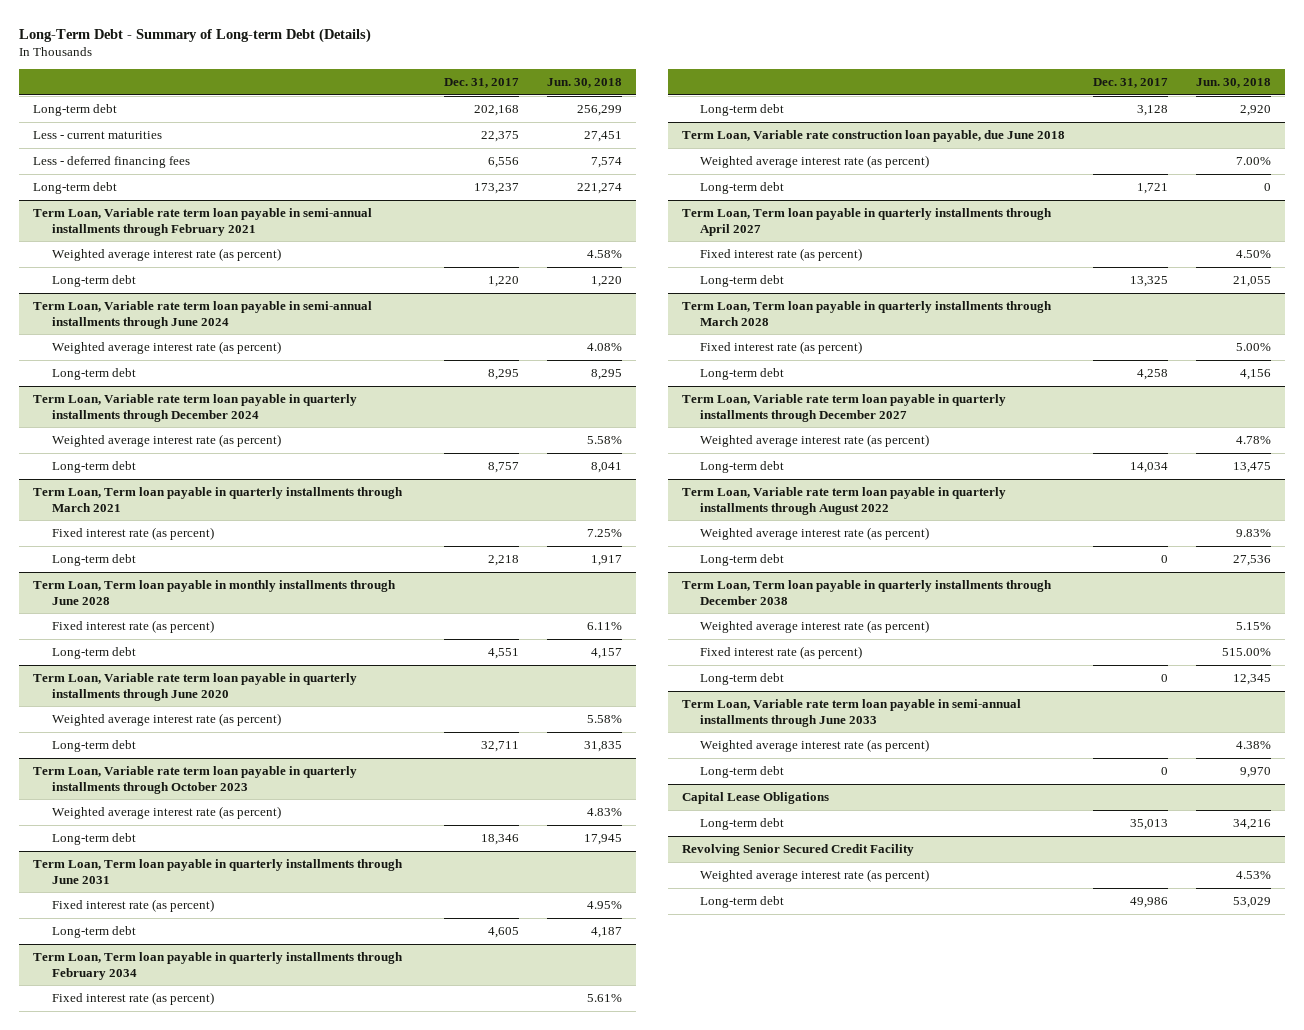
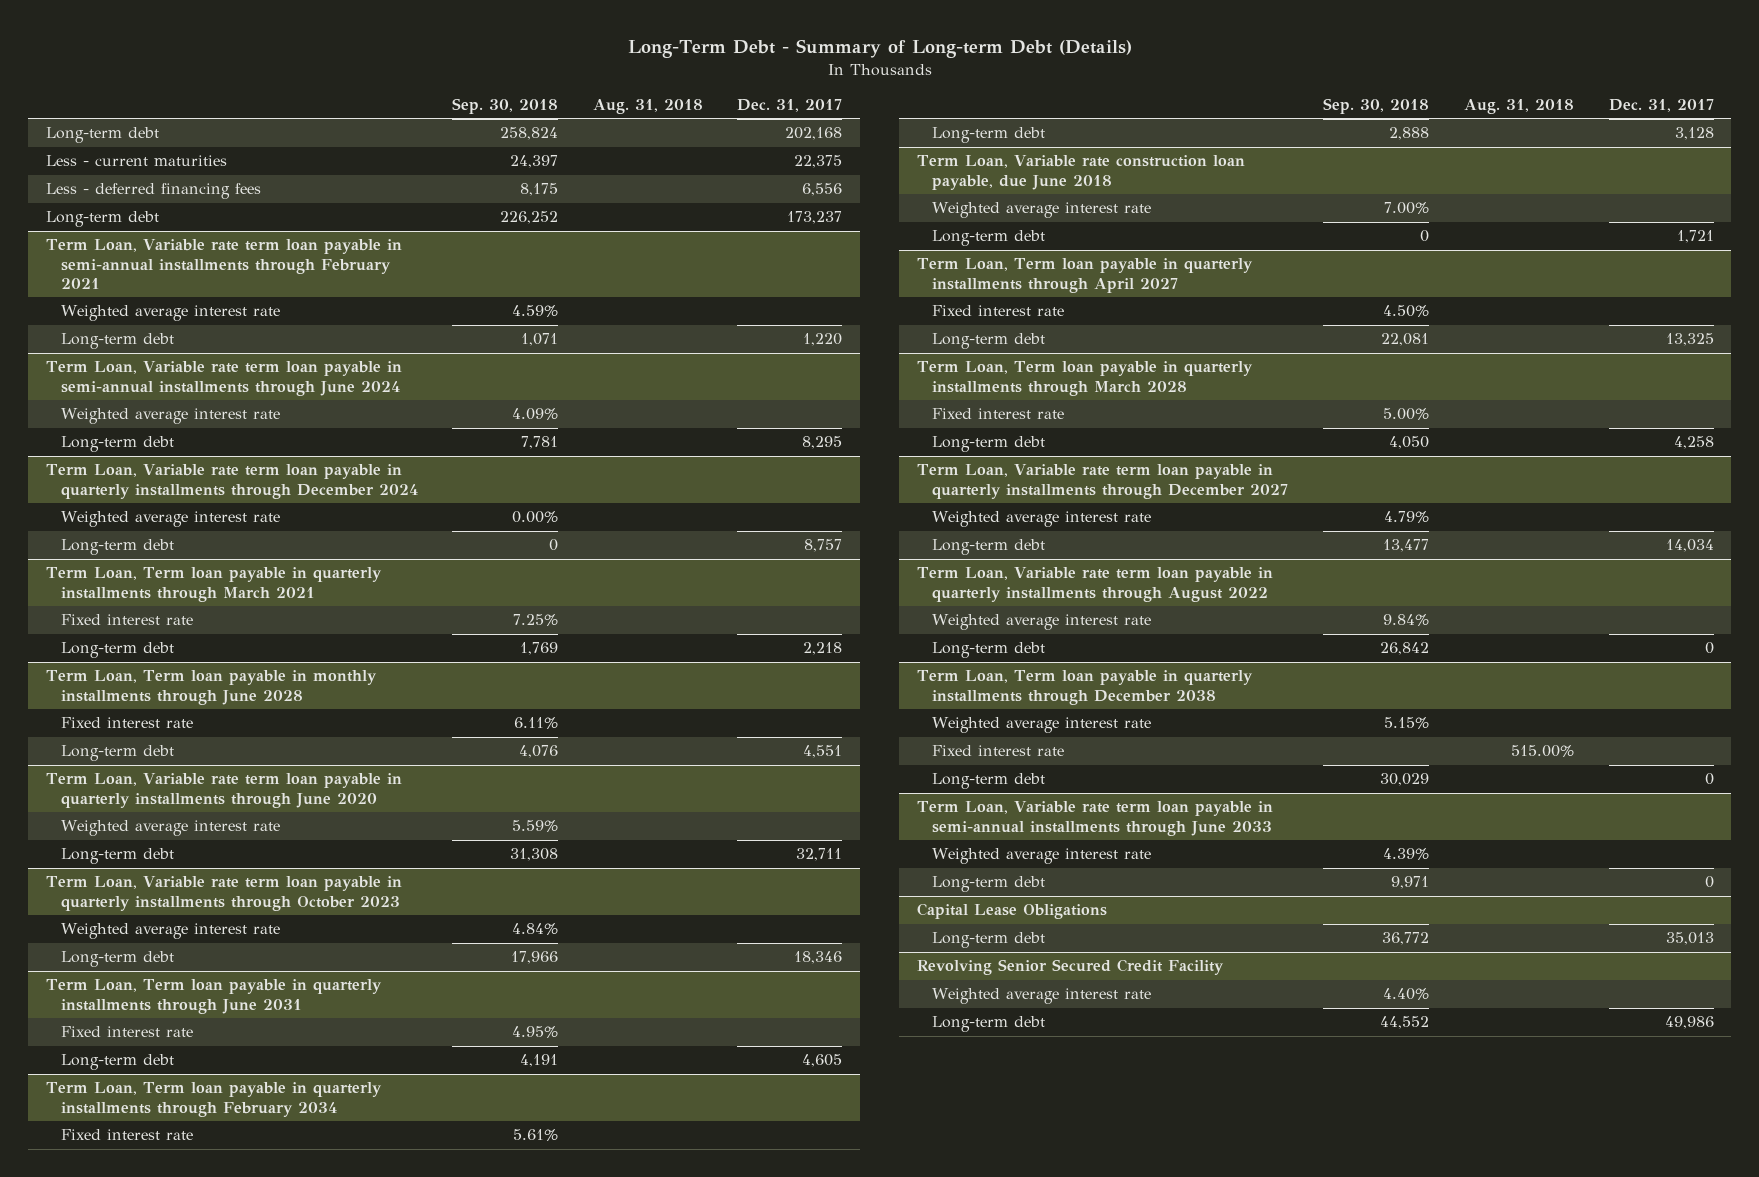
[547,78,623,89] Jun. 30, 2018 -> none
none -> [452,97,559,114] Sep. 30, 2018
none -> [592,98,703,114] Aug. 31, 2018
[51,247,281,261] Weighted average interest rate (as percent) -> [60,305,280,322] Weighted average interest rate
[51,340,281,354] Weighted average interest rate (as percent) -> [60,408,280,425] Weighted average interest rate
[51,433,281,447] Weighted average interest rate (as percent) -> [60,511,280,528] Weighted average interest rate
[51,526,214,540] Fixed interest rate (as percent) -> [60,614,193,626] Fixed interest rate
[51,619,214,633] Fixed interest rate (as percent) -> [60,717,193,729] Fixed interest rate
[51,712,281,726] Weighted average interest rate (as percent) -> [60,820,280,837] Weighted average interest rate
[51,805,281,819] Weighted average interest rate (as percent) -> [60,923,280,940] Weighted average interest rate
[51,898,214,912] Fixed interest rate (as percent) -> [60,1026,193,1038] Fixed interest rate
[51,991,214,1005] Fixed interest rate (as percent) -> [60,1129,193,1141] Fixed interest rate
[700,154,930,168] Weighted average interest rate (as percent) -> [931,202,1151,219] Weighted average interest rate
[700,247,863,261] Fixed interest rate (as percent) -> [931,305,1064,317] Fixed interest rate
[700,340,863,354] Fixed interest rate (as percent) -> [931,408,1064,420] Fixed interest rate
[700,433,930,447] Weighted average interest rate (as percent) -> [931,511,1151,528] Weighted average interest rate
[700,526,930,540] Weighted average interest rate (as percent) -> [931,614,1151,631] Weighted average interest rate
[700,619,930,633] Weighted average interest rate (as percent) -> [931,717,1151,734] Weighted average interest rate
[700,645,863,659] Fixed interest rate (as percent) -> [931,745,1064,757] Fixed interest rate
[700,738,930,752] Weighted average interest rate (as percent) -> [931,848,1151,865] Weighted average interest rate
[700,868,930,882] Weighted average interest rate (as percent) -> [931,988,1151,1005] Weighted average interest rate

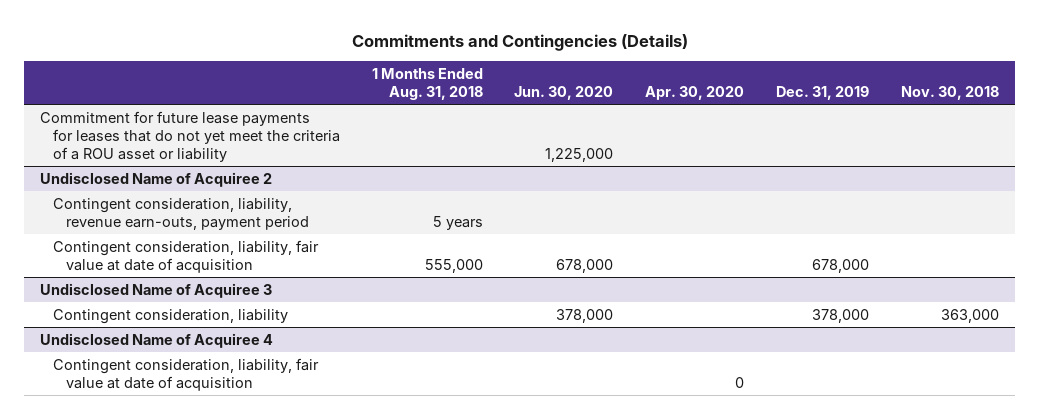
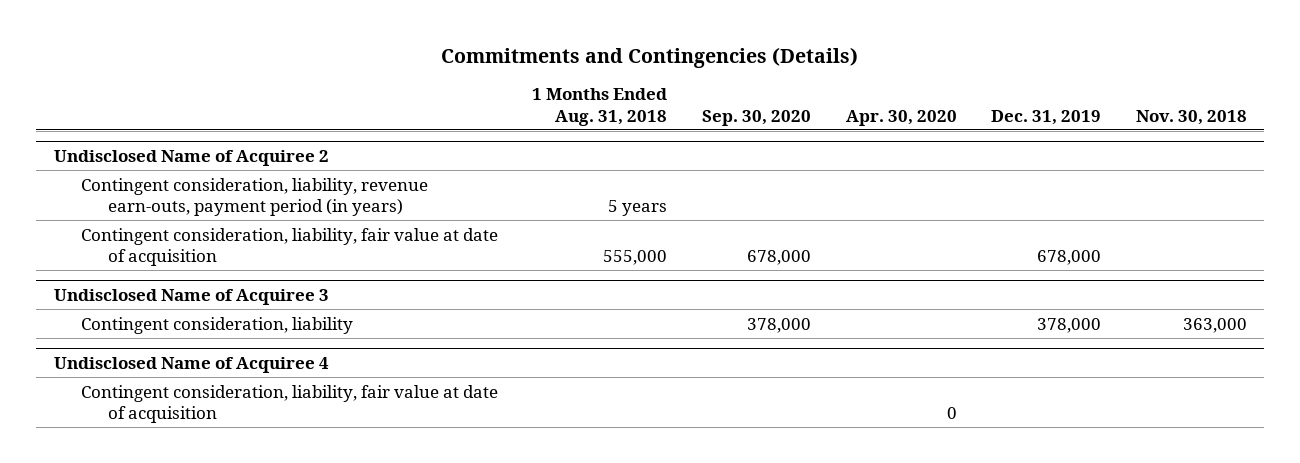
[514,86,614,101] Jun. 30, 2020 -> none
none -> [701,109,811,126] Sep. 30, 2020
[40,110,340,163] Commitment for future lease payments for leases that do not yet meet the criteria of a ROU asset or liability -> none
[52,197,309,230] Contingent consideration, liability, revenue earn-outs, payment period -> [80,177,428,216] Contingent consideration, liability, revenue earn-outs, payment period (in years)

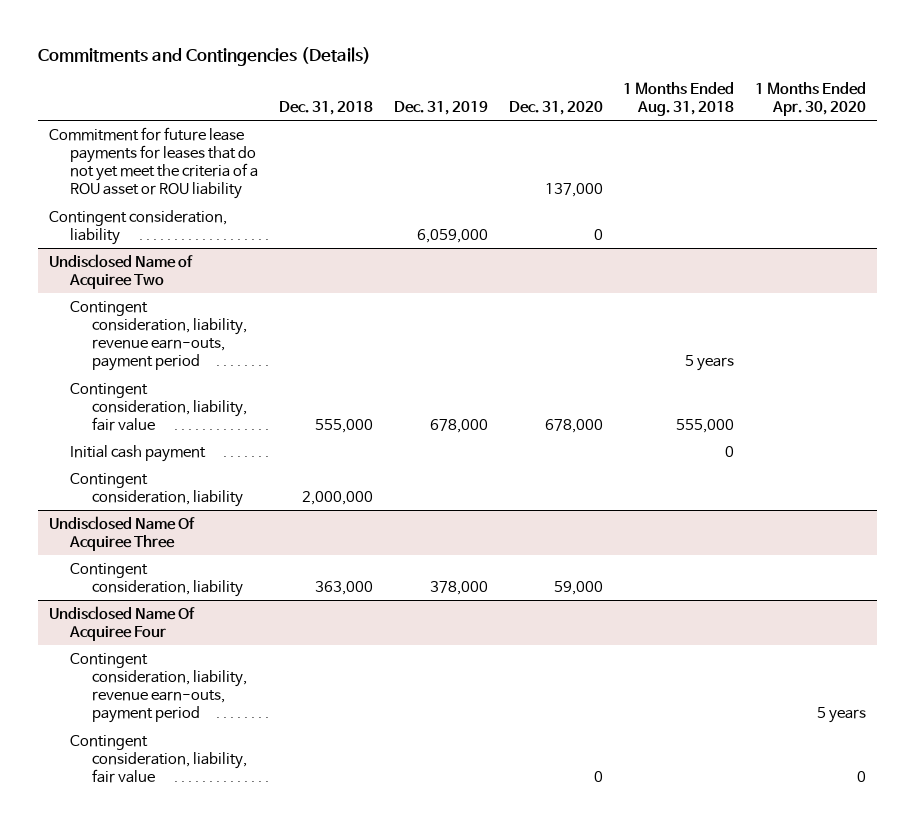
[701,109,811,126] Sep. 30, 2020 -> none
[845,109,957,126] Apr. 30, 2020 -> none
[1135,109,1247,125] Nov. 30, 2018 -> none
none -> [278,101,373,116] Dec. 31, 2018
none -> [508,101,603,116] Dec. 31, 2020
none -> [755,81,867,117] 1 Months Ended Apr. 30, 2020
none -> [48,126,259,200] Commitment for future lease payments for leases that do not yet meet the criteria of a ROU asset or ROU liability
none -> [48,209,227,245] Contingent consideration, liability
[53,150,329,167] Undisclosed Name of Acquiree 2 -> [48,253,193,289] Undisclosed Name of Acquiree Two
[80,177,428,216] Contingent consideration, liability, revenue earn-outs, payment period (in years) -> [70,300,247,372] Contingent consideration, liability, revenue earn-outs, payment period
[80,227,498,266] Contingent consideration, liability, fair value at date of acquisition -> [70,382,247,432] Contingent consideration, liability, fair value
none -> [70,444,207,462] Initial cash payment
none -> [70,472,243,507] Contingent consideration, liability
[53,289,329,306] Undisclosed Name of Acquiree 3 -> [48,515,195,551] Undisclosed Name Of Acquiree Three
[53,357,329,374] Undisclosed Name of Acquiree 4 -> [48,605,195,641] Undisclosed Name Of Acquiree Four
none -> [70,652,247,724] Contingent consideration, liability, revenue earn-outs, payment period
[80,384,498,423] Contingent consideration, liability, fair value at date of acquisition -> [70,734,247,784] Contingent consideration, liability, fair value

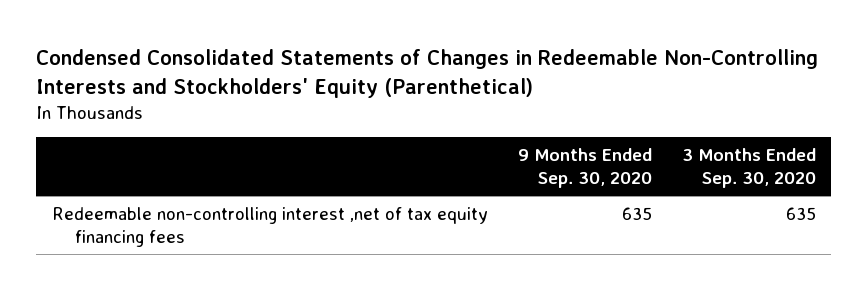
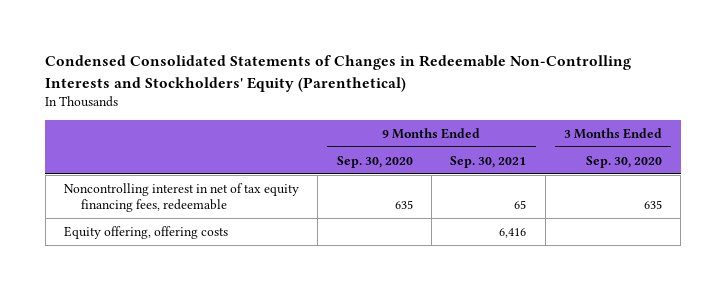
none -> [450,155,527,168] Sep. 30, 2021
[51,206,488,247] Redeemable non-controlling interest ,net of tax equity financing fees -> [63,182,299,213] Noncontrolling interest in net of tax equity financing fees, redeemable
none -> [63,225,228,239] Equity offering, offering costs

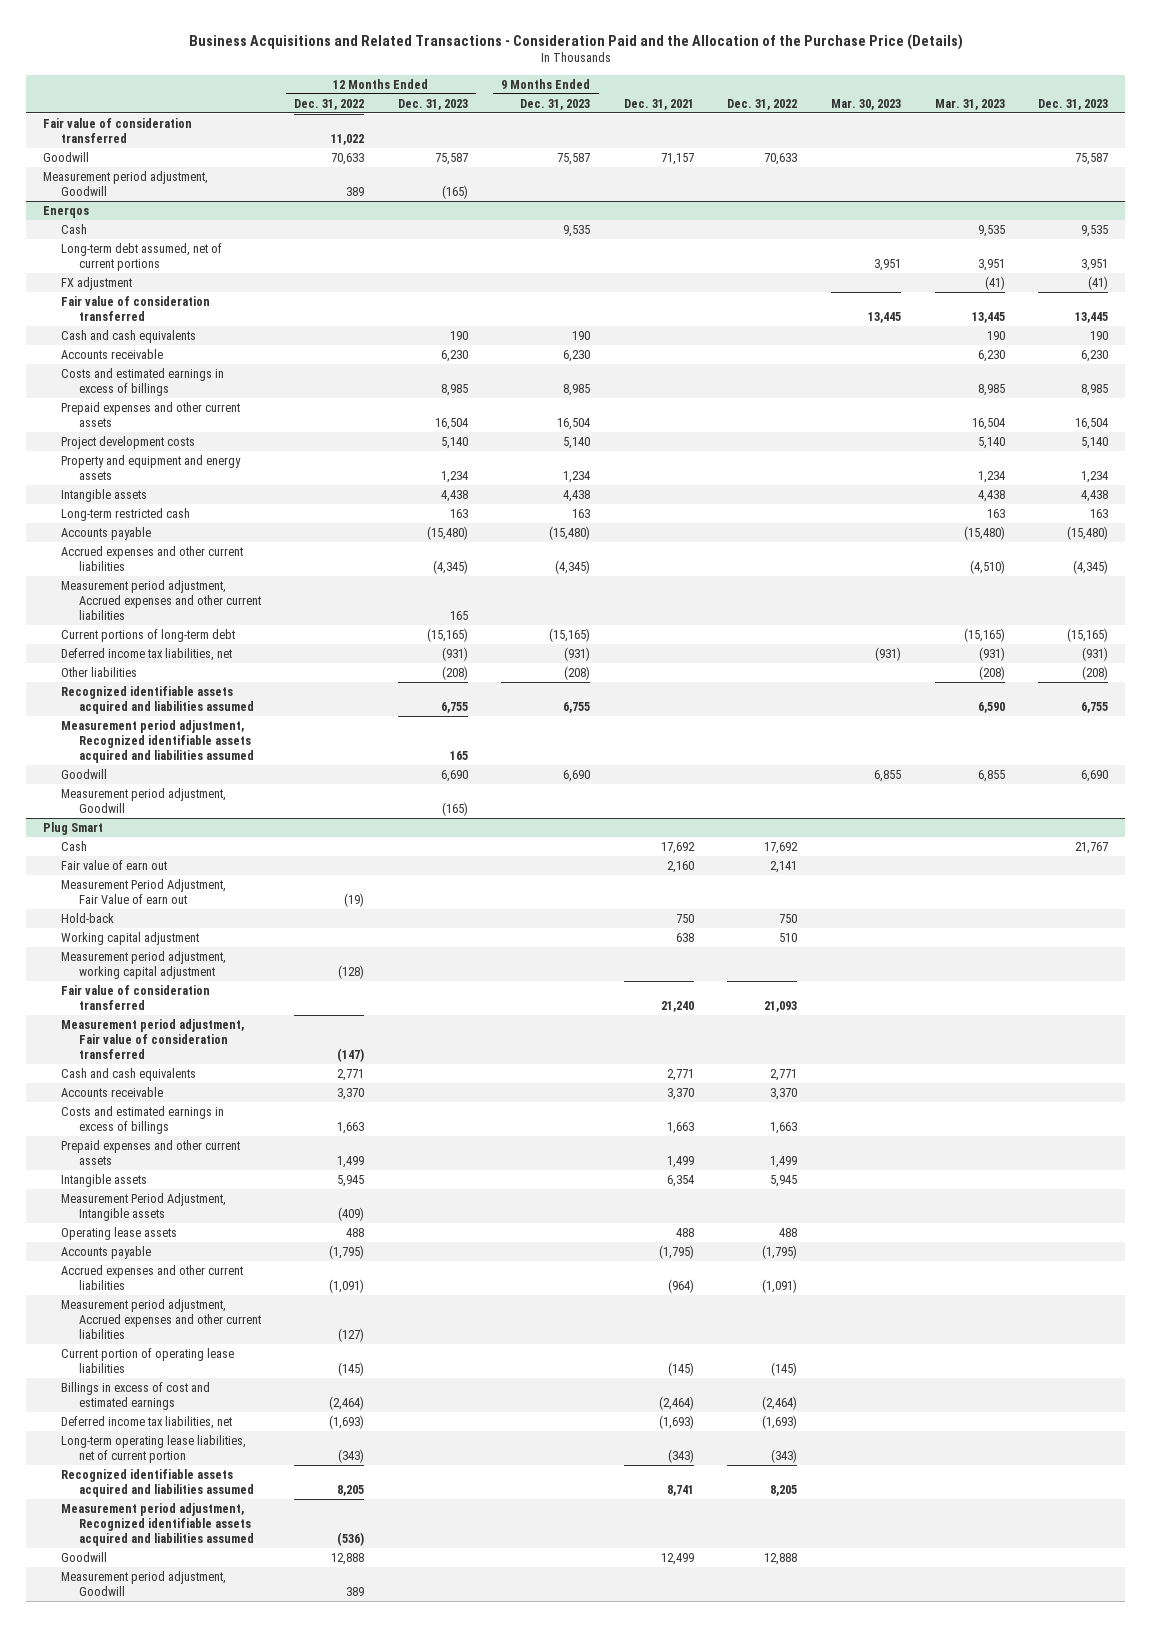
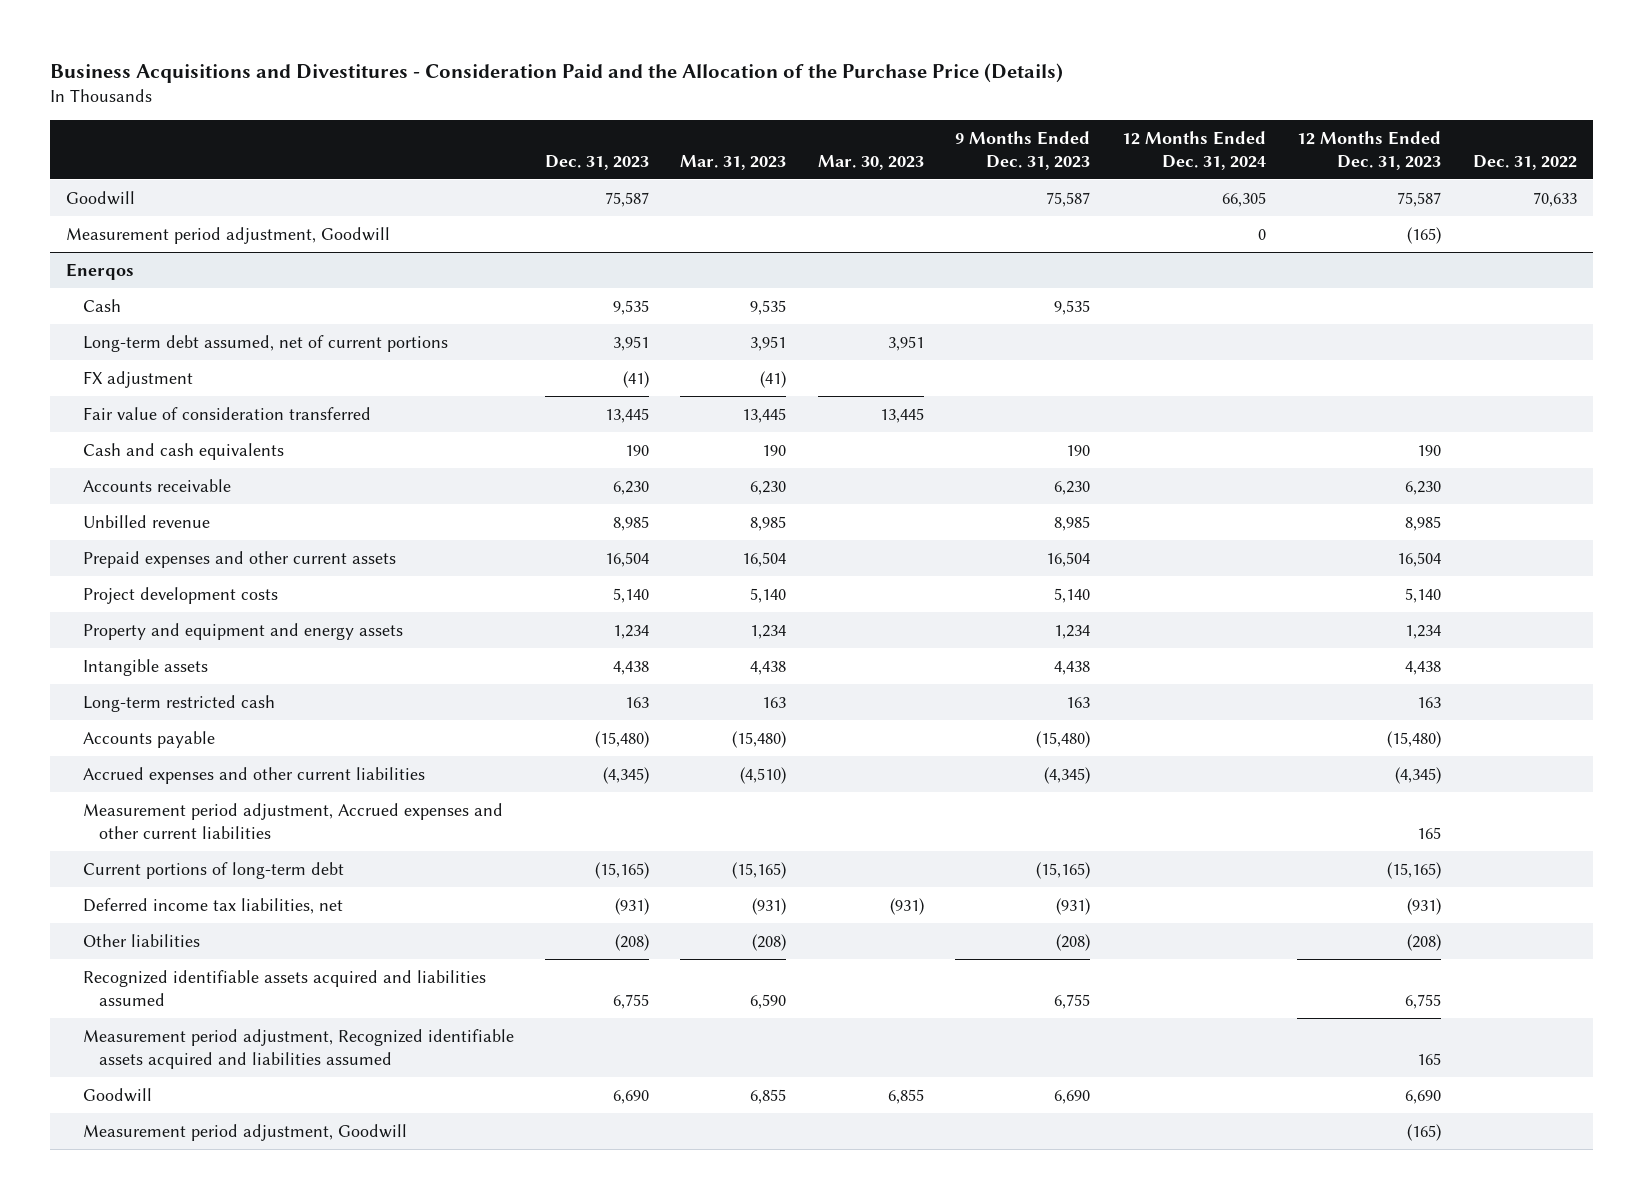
[188,33,963,50] Business Acquisitions and Related Transactions - Consideration Paid and the Allocation of the Purchase Price (Details) -> [50,62,1064,83] Business Acquisitions and Divestitures - Consideration Paid and the Allocation of the Purchase Price (Details)
[294,98,365,110] Dec. 31, 2022 -> none
[623,98,694,110] Dec. 31, 2021 -> none
none -> [1121,130,1266,170] 12 Months Ended Dec. 31, 2024
[43,117,193,144] Fair value of consideration transferred -> none
[60,367,224,397] Costs and estimated earnings in excess of billings -> [82,514,210,528] Unbilled revenue
[43,821,104,835] Plug Smart -> none
[60,840,87,851] Cash -> none
[60,859,167,870] Fair value of earn out -> none
[60,878,226,905] Measurement Period Adjustment, Fair Value of earn out -> none
[60,912,114,923] Hold-back -> none
[60,931,199,945] Working capital adjustment -> none
[60,950,226,980] Measurement period adjustment, working capital adjustment -> none
[60,984,210,1011] Fair value of consideration transferred -> none
[60,1018,244,1060] Measurement period adjustment, Fair value of consideration transferred -> none
[60,1067,196,1081] Cash and cash equivalents -> none
[60,1086,163,1097] Accounts receivable -> none
[60,1105,224,1135] Costs and estimated earnings in excess of billings -> none
[60,1139,240,1166] Prepaid expenses and other current assets -> none
[60,1173,147,1187] Intangible assets -> none
[60,1192,226,1222] Measurement Period Adjustment, Intangible assets -> none
[60,1226,177,1240] Operating lease assets -> none
[60,1245,151,1259] Accounts payable -> none
[60,1264,243,1291] Accrued expenses and other current liabilities -> none
[60,1298,261,1340] Measurement period adjustment, Accrued expenses and other current liabilities -> none
[60,1347,234,1374] Current portion of operating lease liabilities -> none
[60,1381,210,1411] Billings in excess of cost and estimated earnings -> none
[60,1415,232,1429] Deferred income tax liabilities, net -> none
[60,1434,246,1464] Long-term operating lease liabilities, net of current portion -> none
[60,1468,254,1498] Recognized identifiable assets acquired and liabilities assumed -> none
[60,1502,254,1547] Measurement period adjustment, Recognized identifiable assets acquired and liabilities assumed -> none
[60,1551,107,1562] Goodwill -> none
[60,1570,226,1597] Measurement period adjustment, Goodwill -> none

